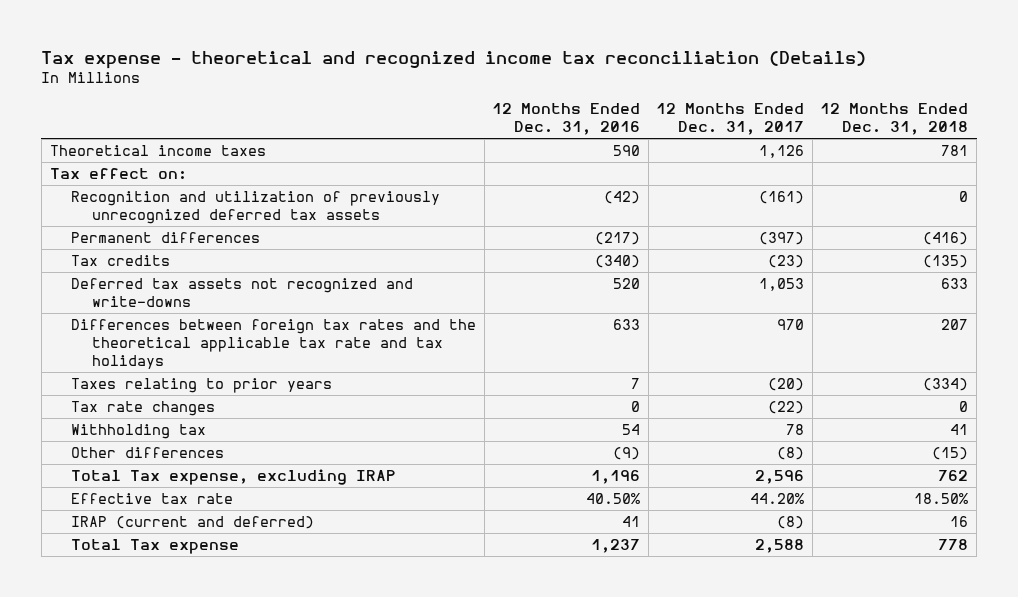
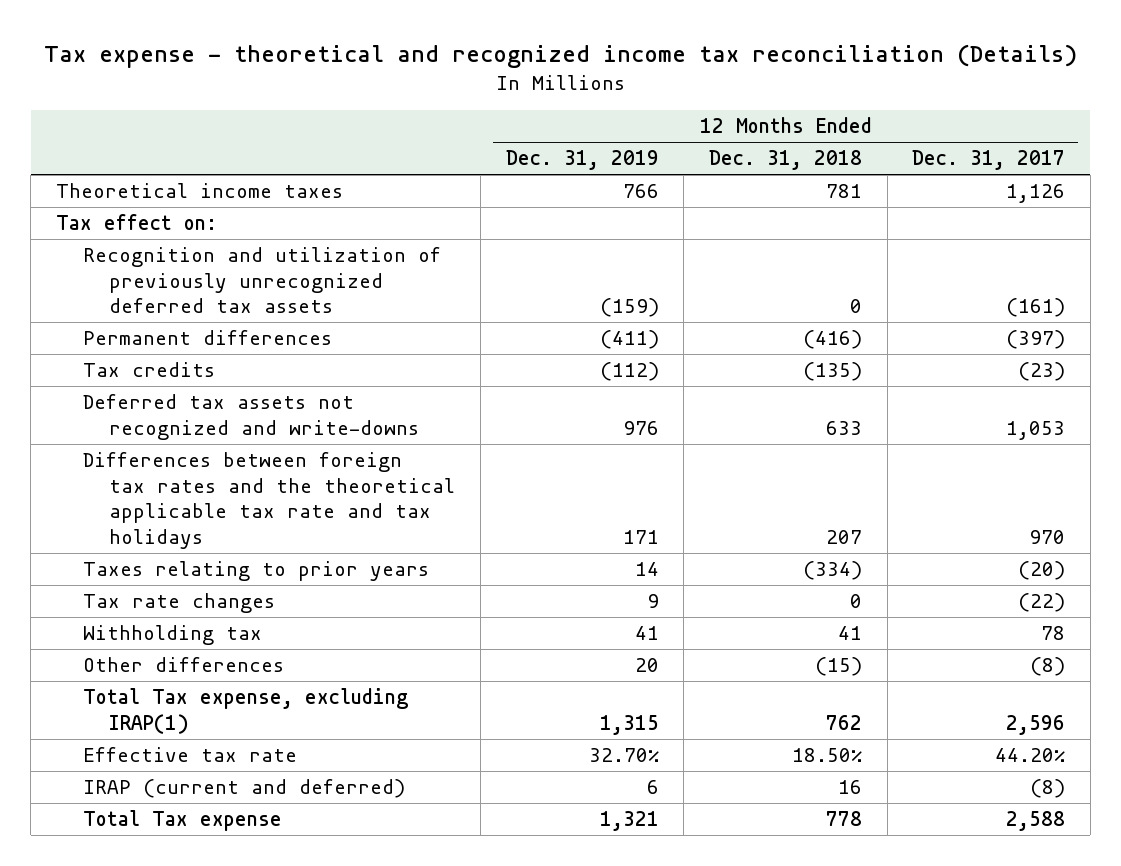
[492,103,641,136] 12 Months Ended Dec. 31, 2016 -> none
none -> [505,150,659,171] Dec. 31, 2019
[70,468,396,485] Total Tax expense, excluding IRAP -> [82,688,408,734] Total Tax expense, excluding IRAP(1)

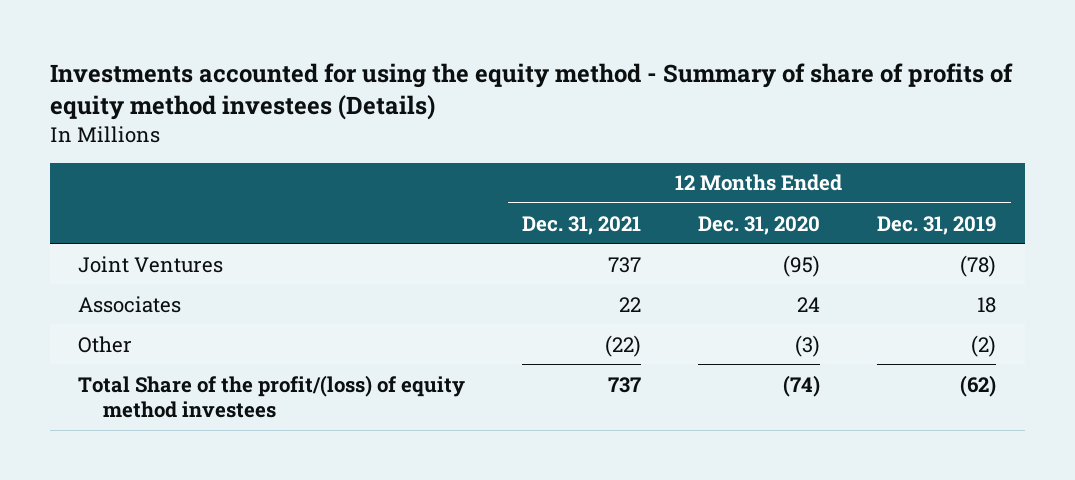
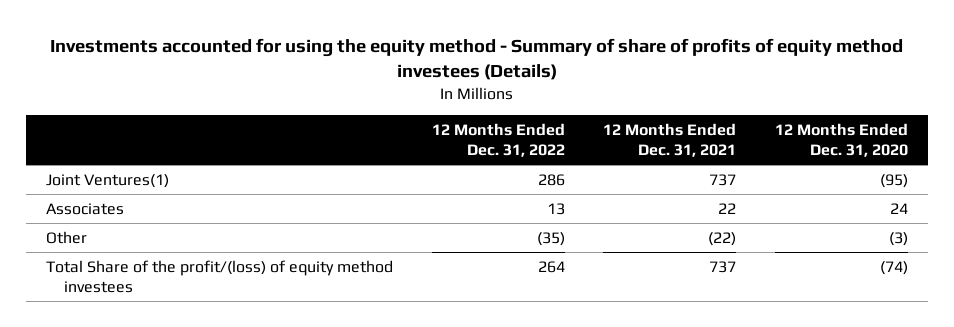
[877,215,997,235] Dec. 31, 2019 -> none
none -> [431,122,565,157] 12 Months Ended Dec. 31, 2022
[78,255,224,273] Joint Ventures -> [45,173,169,188] Joint Ventures(1)

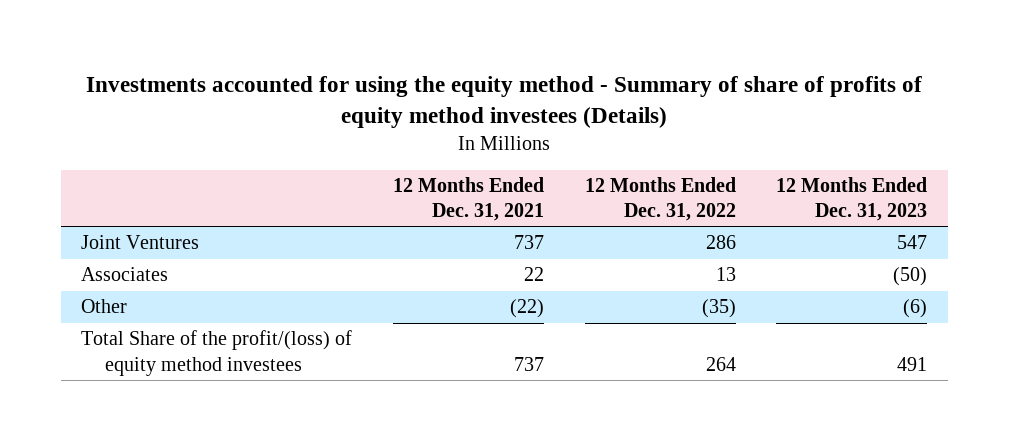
[775,122,909,157] 12 Months Ended Dec. 31, 2020 -> none
none -> [776,176,928,222] 12 Months Ended Dec. 31, 2023
[45,173,169,188] Joint Ventures(1) -> [81,235,200,250] Joint Ventures

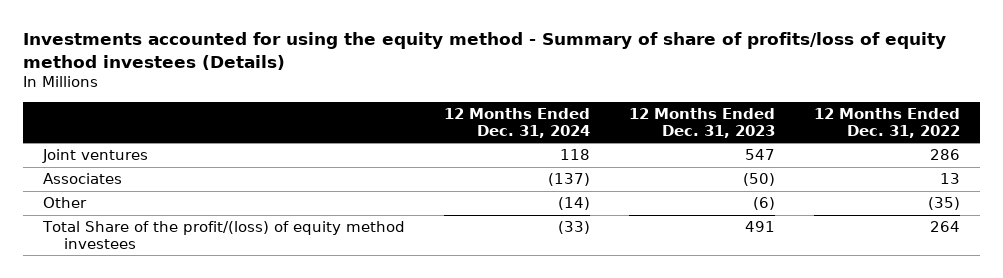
[86,75,923,128] Investments accounted for using the equity method - Summary of share of profits of equity method investees (Details) -> [23,32,947,70] Investments accounted for using the equity method - Summary of share of profits/loss of equity method investees (Details)
[393,176,545,222] 12 Months Ended Dec. 31, 2021 -> none
none -> [443,107,590,138] 12 Months Ended Dec. 31, 2024
[81,235,200,250] Joint Ventures -> [41,149,148,164] Joint ventures

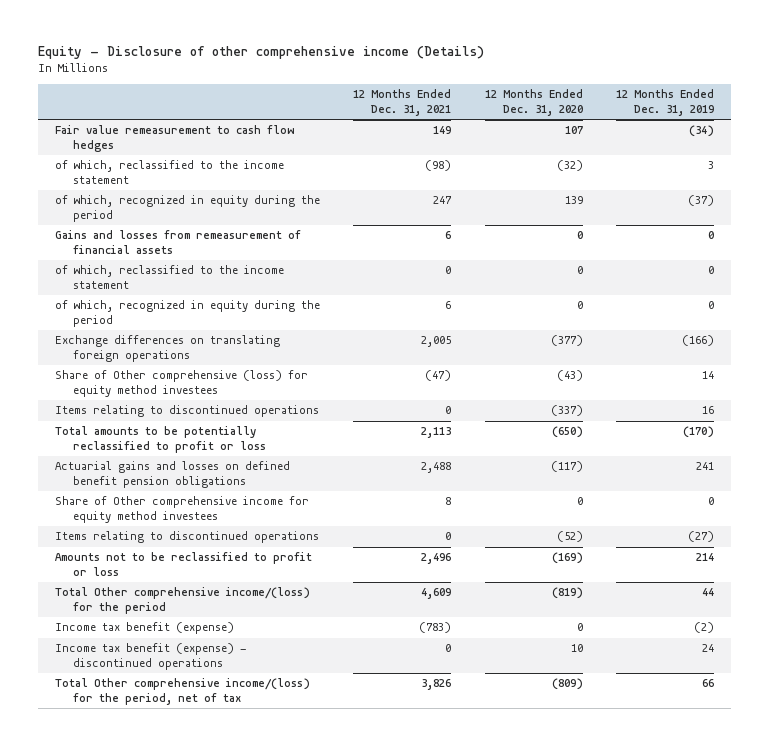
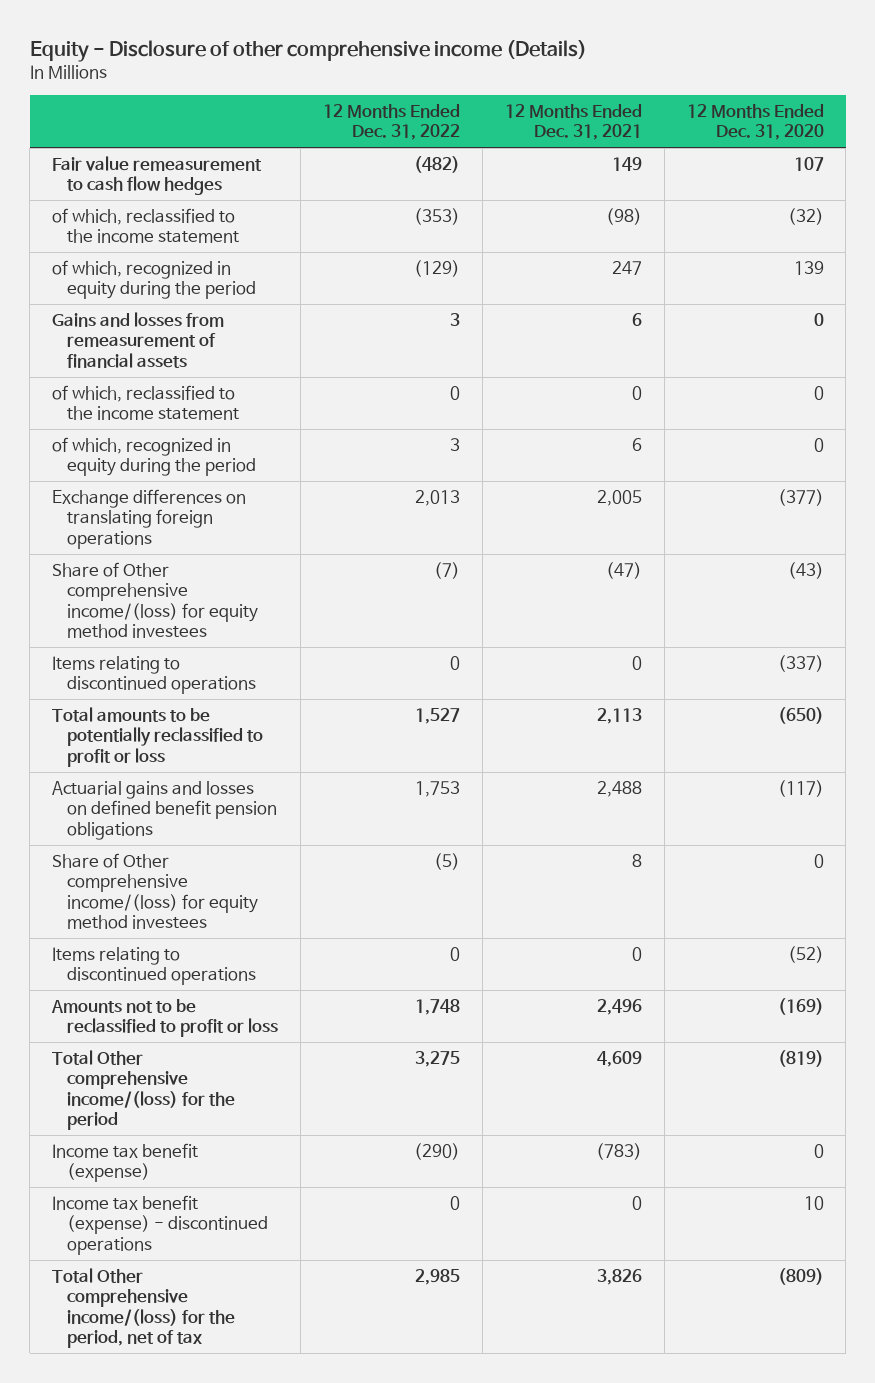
[616,89,715,116] 12 Months Ended Dec. 31, 2019 -> none
none -> [323,104,461,141] 12 Months Ended Dec. 31, 2022
[54,370,308,398] Share of Other comprehensive (loss) for equity method investees -> [51,561,259,639] Share of Other comprehensive income/(loss) for equity method investees
[54,496,309,524] Share of Other comprehensive income for equity method investees -> [51,852,259,930] Share of Other comprehensive income/(loss) for equity method investees

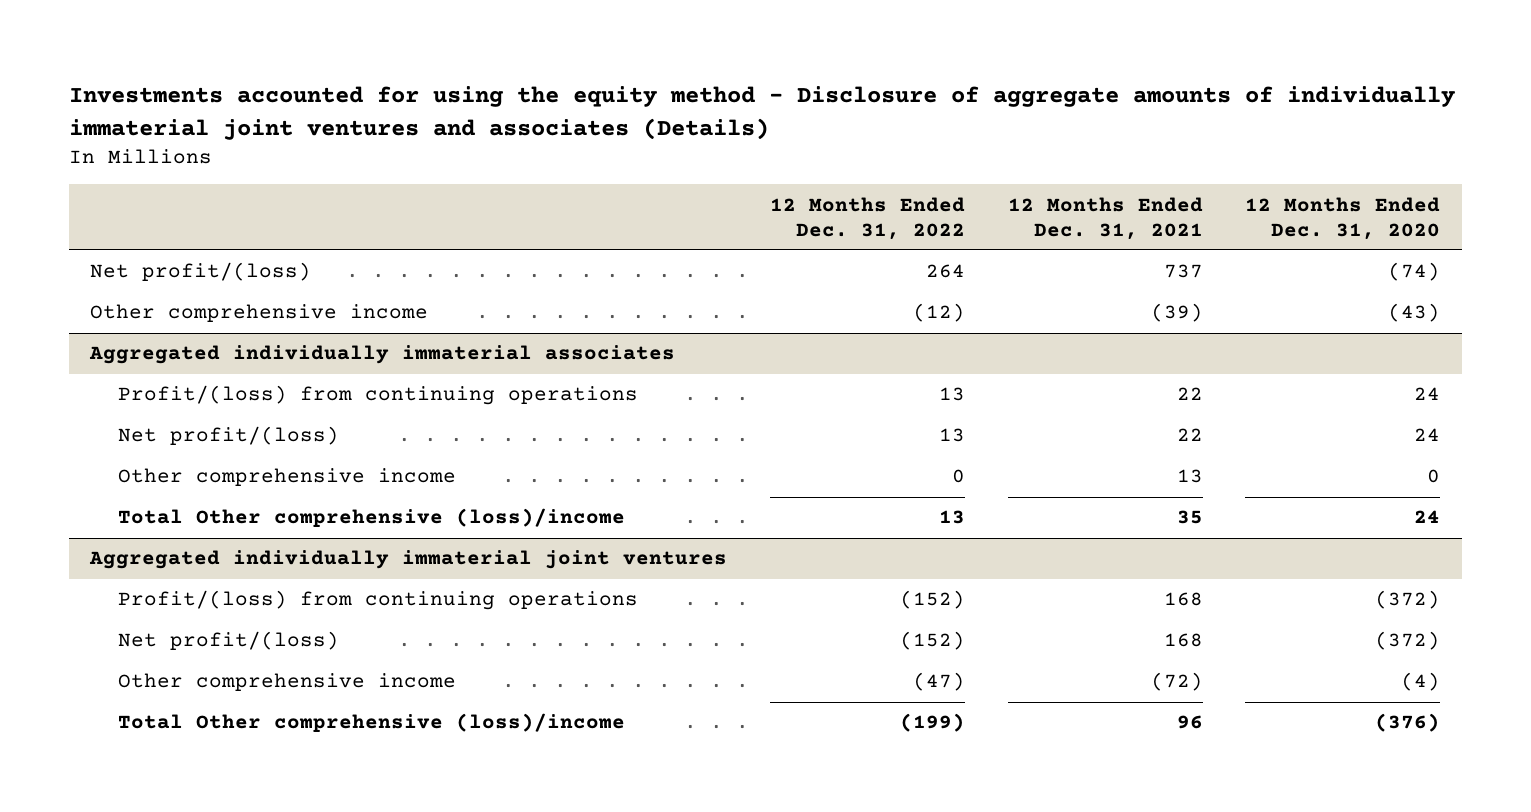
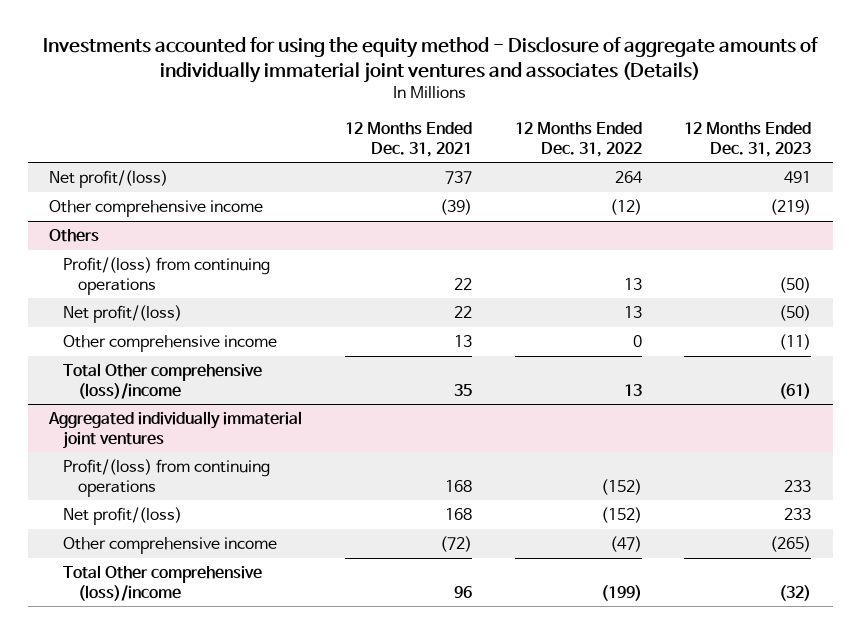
[1245,196,1441,240] 12 Months Ended Dec. 31, 2020 -> none
none -> [684,122,812,157] 12 Months Ended Dec. 31, 2023
[89,345,676,365] Aggregated individually immaterial associates -> [48,229,99,243] Others

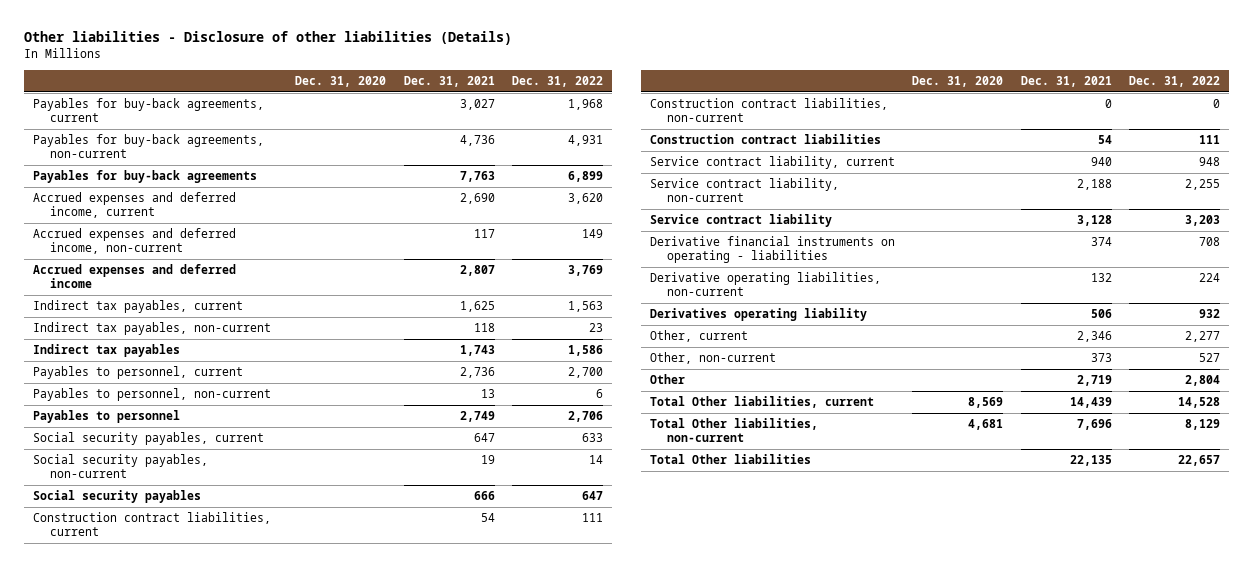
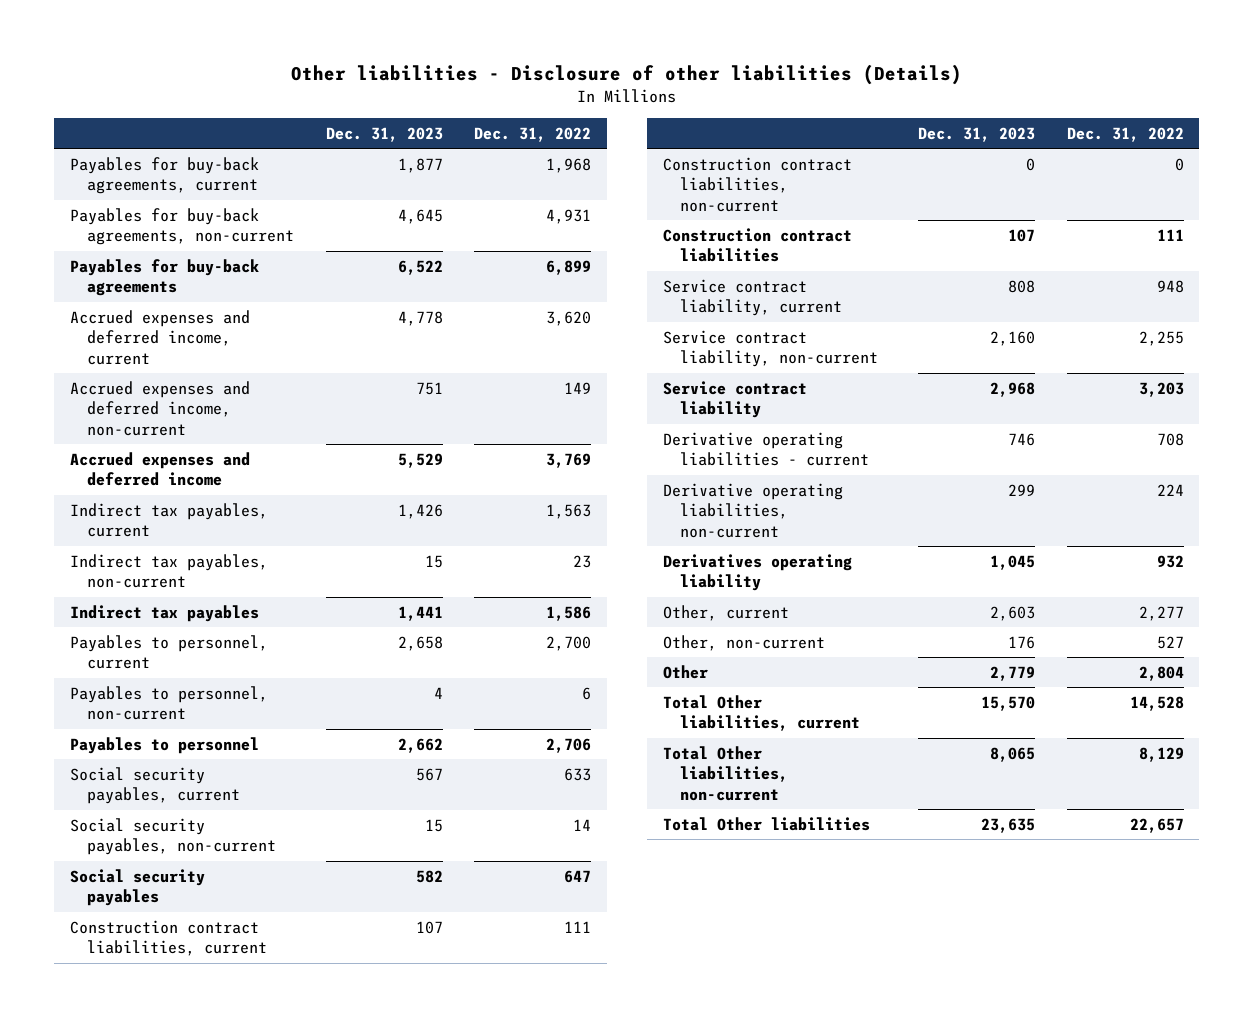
[295,76,387,88] Dec. 31, 2020 -> none
[403,76,495,88] Dec. 31, 2021 -> none
none -> [325,126,443,142] Dec. 31, 2023
[649,236,895,264] Derivative financial instruments on operating - liabilities -> [662,431,869,467] Derivative operating liabilities - current

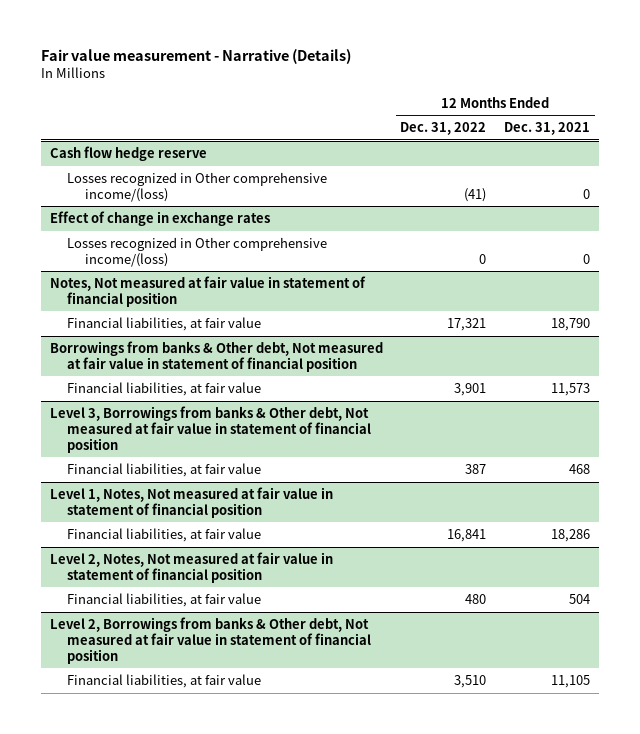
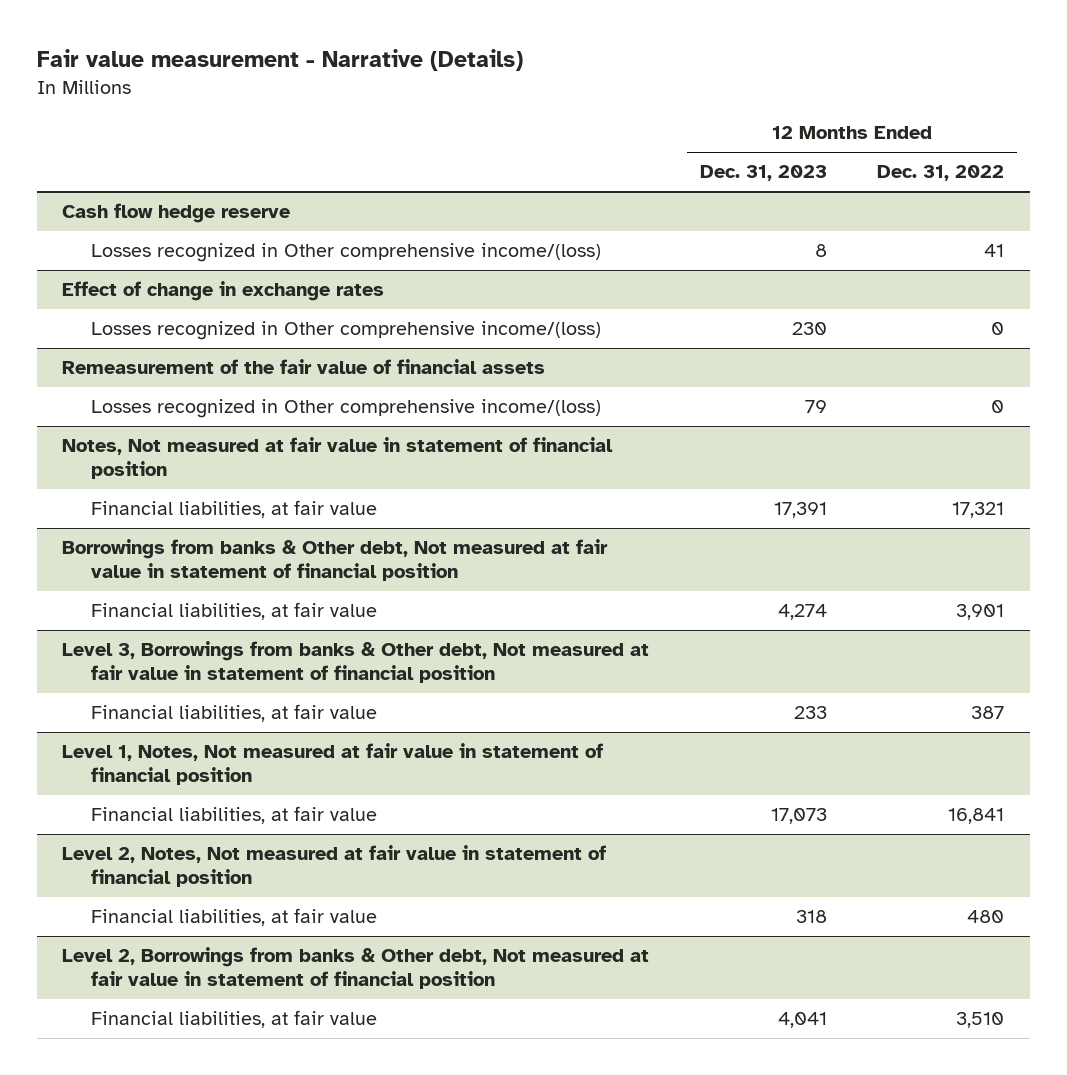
[504,122,591,136] Dec. 31, 2021 -> none
none -> [699,165,827,182] Dec. 31, 2023
[464,187,487,202] (41) -> [984,244,1005,258] 41
none -> [62,359,546,375] Remeasurement of the fair value of financial assets
none -> [91,399,602,419] Losses recognized in Other comprehensive income/(loss)

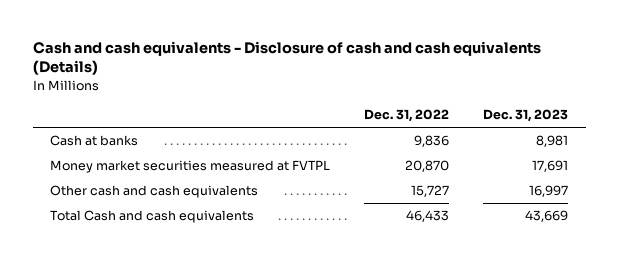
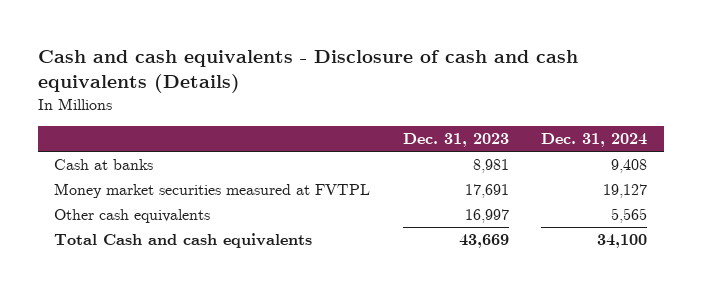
[364,109,450,123] Dec. 31, 2022 -> none
none -> [541,133,648,148] Dec. 31, 2024
[49,184,258,198] Other cash and cash equivalents -> [54,209,211,224] Other cash equivalents

